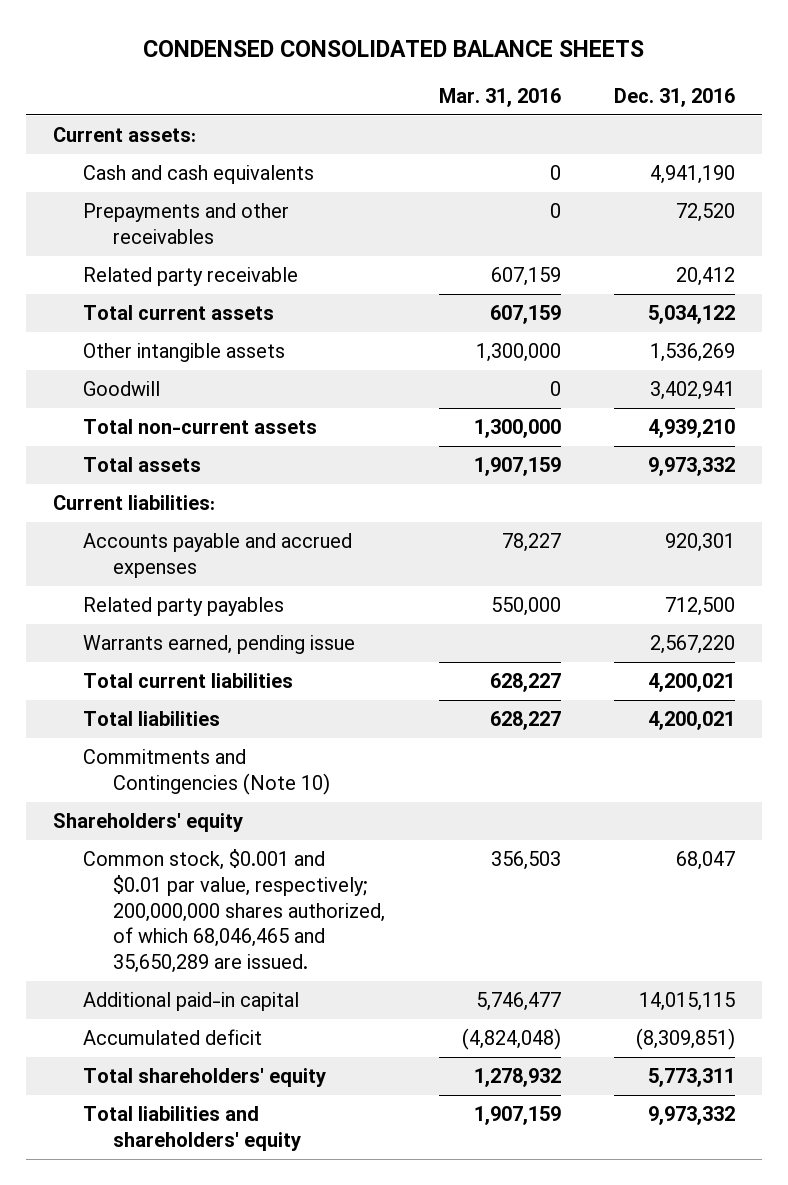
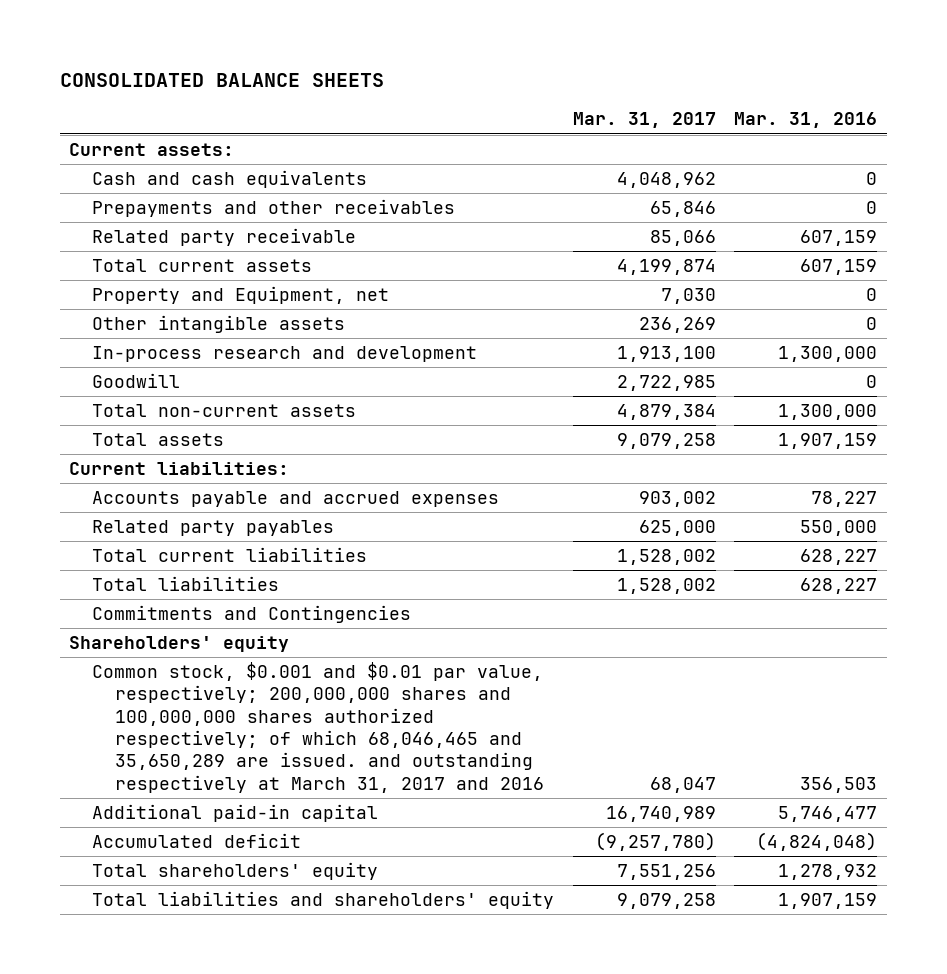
[143,39,645,57] CONDENSED CONSOLIDATED BALANCE SHEETS -> [59,73,384,88] CONSOLIDATED BALANCE SHEETS
[614,87,736,107] Dec. 31, 2016 -> none
none -> [572,112,716,129] Mar. 31, 2017
none -> [91,285,389,304] Property and Equipment, net
[475,343,561,363] 1,300,000 -> [866,316,878,330] 0
none -> [91,345,477,362] In-process research and development
[82,635,355,655] Warrants earned, pending issue -> none
[82,749,330,795] Commitments and Contingencies (Note 10) -> [91,604,411,623] Commitments and Contingencies
[82,849,385,974] Common stock, $0.001 and $0.01 par value, respectively; 200,000,000 shares authorized, of which 68,046,465 and 35,650,289 are issued. -> [91,661,544,793] Common stock, $0.001 and $0.01 par value, respectively; 200,000,000 shares and 100,000,000 shares authorized respectively; of which 68,046,465 and 35,650,289 are issued. and outstanding respectively at March 31, 2017 and 2016

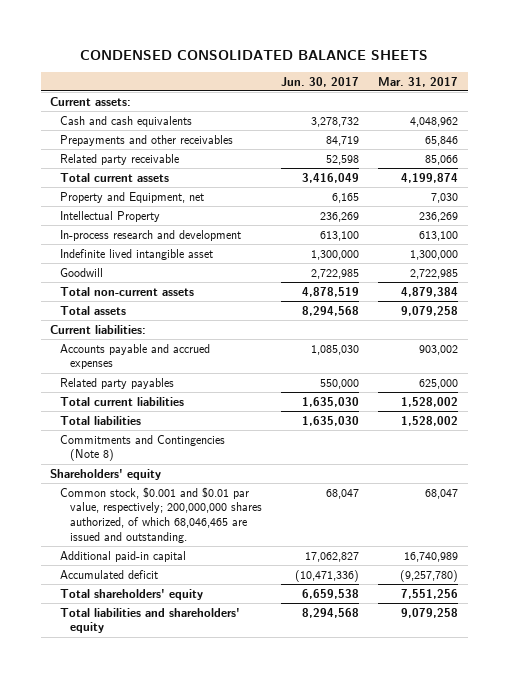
[59,73,384,88] CONSOLIDATED BALANCE SHEETS -> [80,49,429,60] CONDENSED CONSOLIDATED BALANCE SHEETS
[734,112,878,129] Mar. 31, 2016 -> none
none -> [281,76,360,87] Jun. 30, 2017
[91,314,345,333] Other intangible assets -> [59,210,160,222] Intellectual Property
[616,345,716,362] 1,913,100 -> [419,230,459,241] 613,100
none -> [59,248,213,260] Indefinite lived intangible asset
[91,604,411,623] Commitments and Contingencies -> [59,434,225,462] Commitments and Contingencies (Note 8)
[91,661,544,793] Common stock, $0.001 and $0.01 par value, respectively; 200,000,000 shares and 100,000,000 shares authorized respectively; of which 68,046,465 and 35,650,289 are issued. and outstanding respectively at March 31, 2017 and 2016 -> [59,486,262,543] Common stock, $0.001 and $0.01 par value, respectively; 200,000,000 shares authorized, of which 68,046,465 are issued and outstanding.

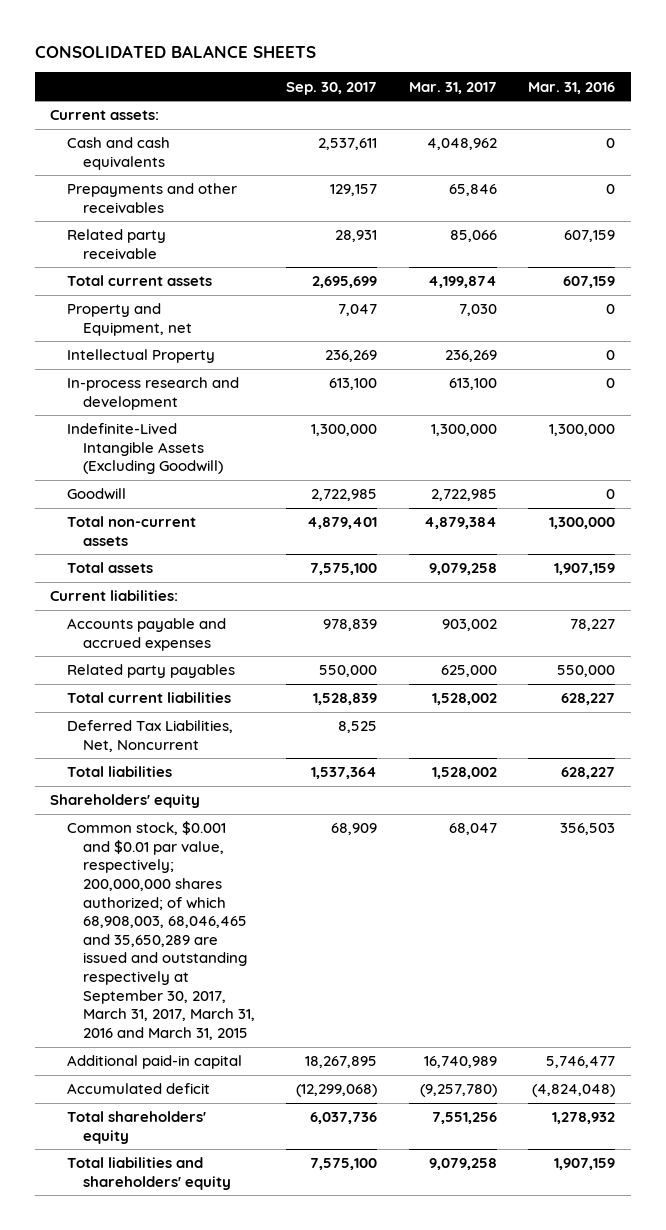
[80,49,429,60] CONDENSED CONSOLIDATED BALANCE SHEETS -> [34,44,316,58] CONSOLIDATED BALANCE SHEETS
[281,76,360,87] Jun. 30, 2017 -> none
none -> [286,81,378,95] Sep. 30, 2017
none -> [528,81,616,94] Mar. 31, 2016
[59,248,213,260] Indefinite lived intangible asset -> [66,423,223,475] Indefinite-Lived Intangible Assets (Excluding Goodwill)
none -> [66,720,233,752] Deferred Tax Liabilities, Net, Noncurrent
[59,434,225,462] Commitments and Contingencies (Note 8) -> none
[59,486,262,543] Common stock, $0.001 and $0.01 par value, respectively; 200,000,000 shares authorized, of which 68,046,465 are issued and outstanding. -> [66,821,255,1040] Common stock, $0.001 and $0.01 par value, respectively; 200,000,000 shares authorized; of which 68,908,003, 68,046,465 and 35,650,289 are issued and outstanding respectively at September 30, 2017, March 31, 2017, March 31, 2016 and March 31, 2015

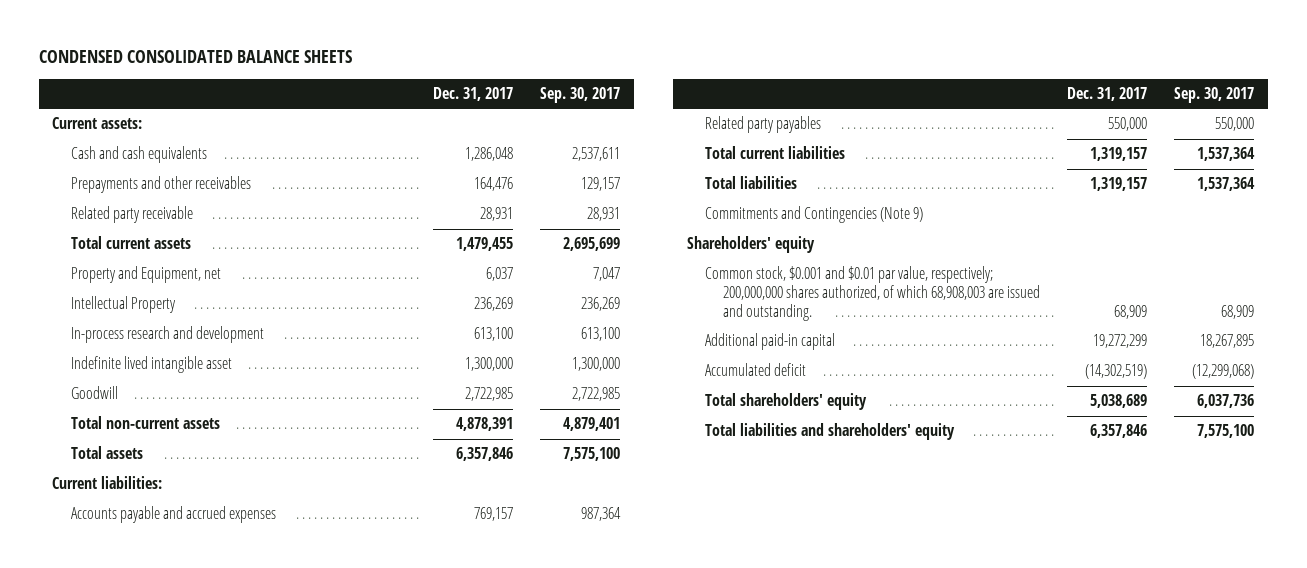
[34,44,316,58] CONSOLIDATED BALANCE SHEETS -> [38,50,352,64] CONDENSED CONSOLIDATED BALANCE SHEETS
[408,81,497,94] Mar. 31, 2017 -> none
[528,81,616,94] Mar. 31, 2016 -> none
none -> [432,87,513,102] Dec. 31, 2017
[66,423,223,475] Indefinite-Lived Intangible Assets (Excluding Goodwill) -> [70,356,232,374] Indefinite lived intangible asset
[323,619,378,632] 978,839 -> [581,507,622,522] 987,364
[66,720,233,752] Deferred Tax Liabilities, Net, Noncurrent -> none
[313,693,378,706] 1,528,839 -> [1197,147,1256,162] 1,537,364
none -> [704,206,923,224] Commitments and Contingencies (Note 9)
[66,821,255,1040] Common stock, $0.001 and $0.01 par value, respectively; 200,000,000 shares authorized; of which 68,908,003, 68,046,465 and 35,650,289 are issued and outstanding respectively at September 30, 2017, March 31, 2017, March 31, 2016 and March 31, 2015 -> [704,266,1040,321] Common stock, $0.001 and $0.01 par value, respectively; 200,000,000 shares authorized, of which 68,908,003 are issued and outstanding.

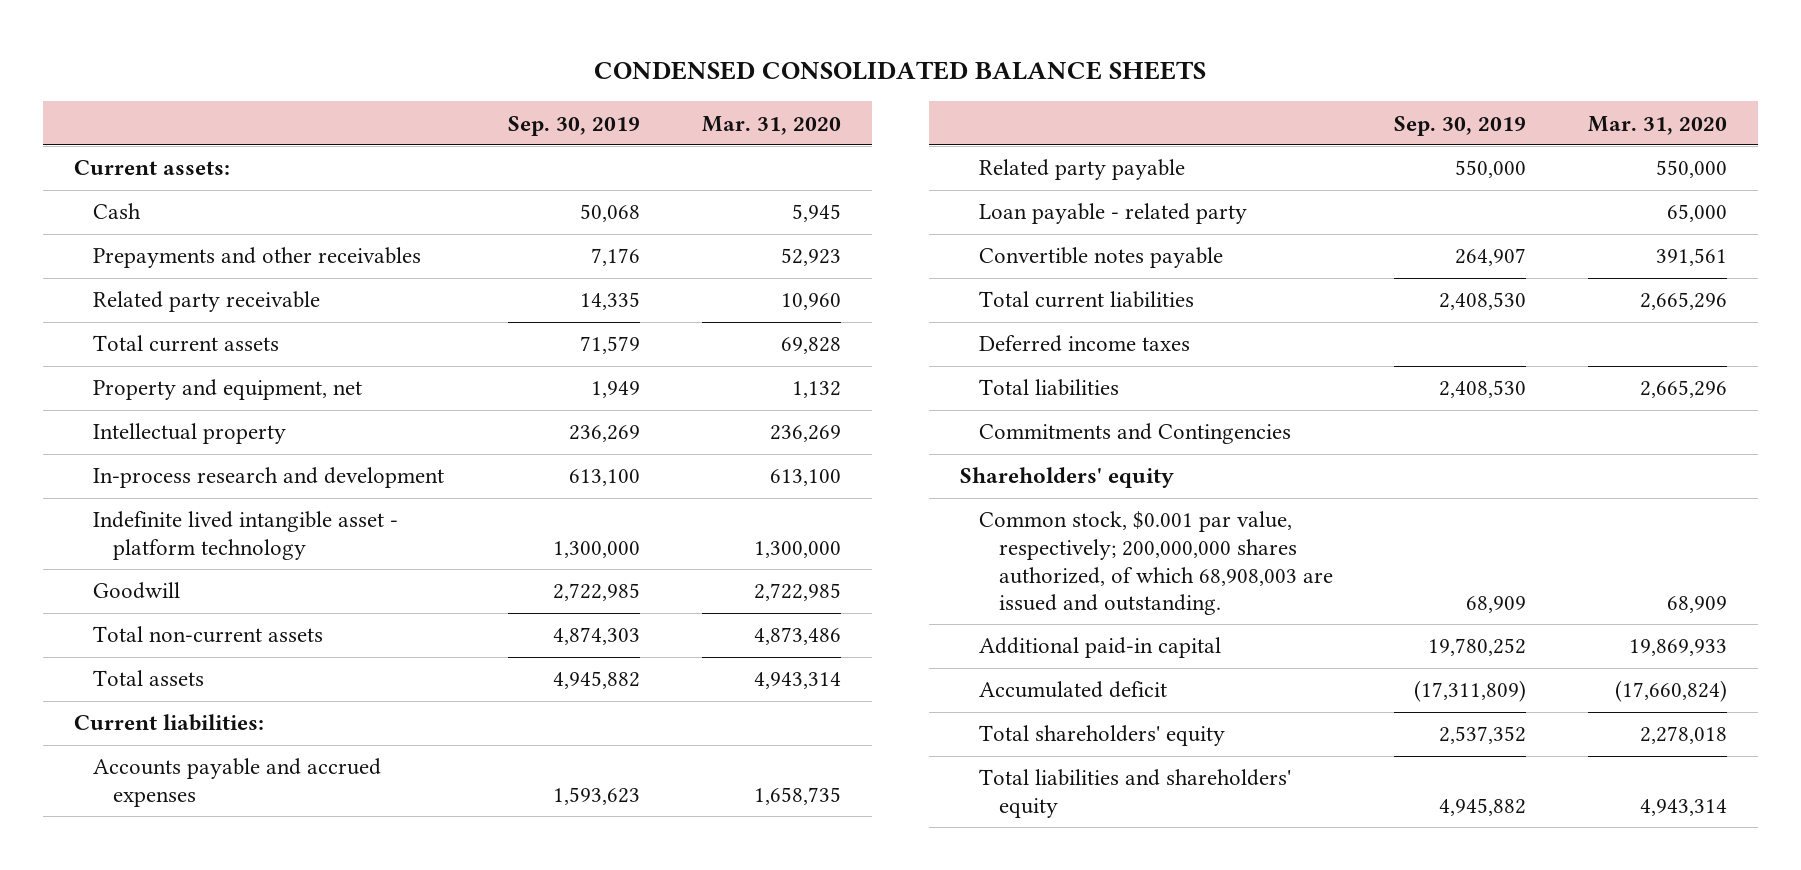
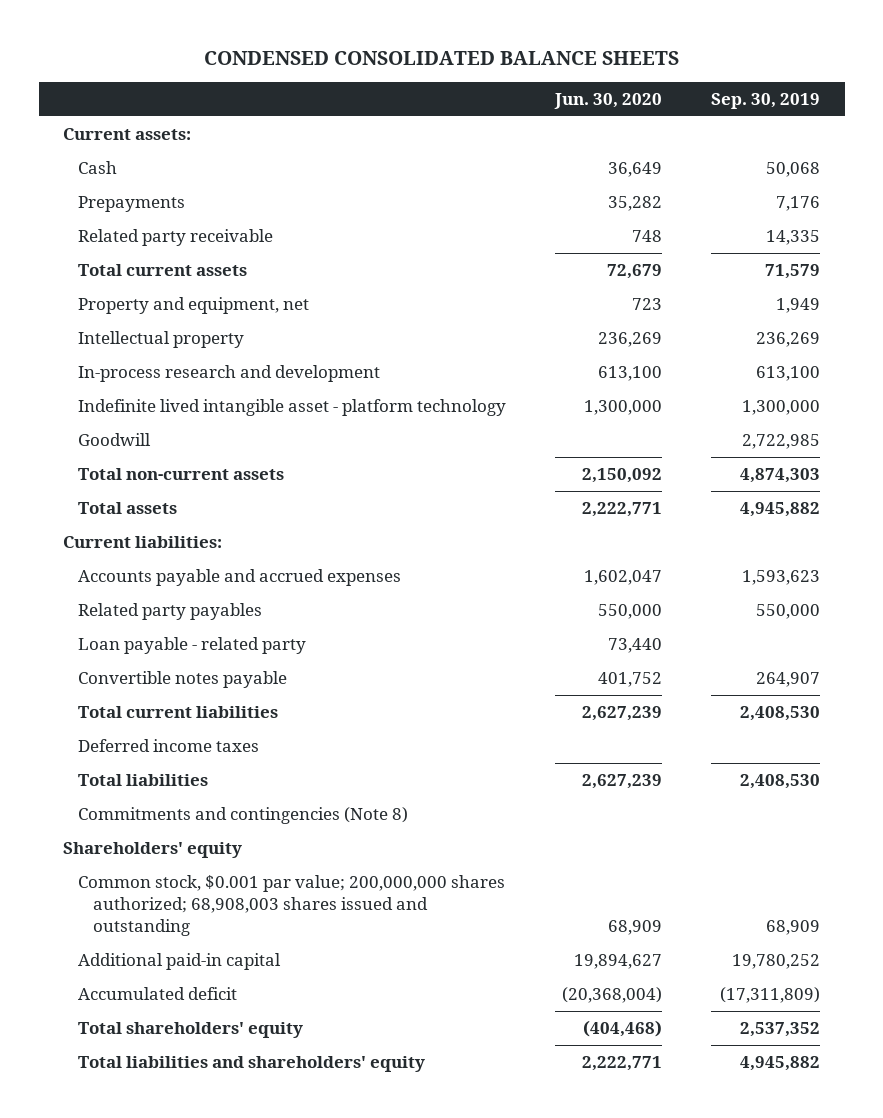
[701,115,841,135] Mar. 31, 2020 -> none
none -> [554,93,663,110] Jun. 30, 2020
[93,247,422,269] Prepayments and other receivables -> [78,195,186,212] Prepayments
[979,159,1186,181] Related party payable -> [78,602,263,620] Related party payables
[979,423,1292,445] Commitments and Contingencies -> [78,806,409,824] Commitments and contingencies (Note 8)
[979,511,1333,616] Common stock, $0.001 par value, respectively; 200,000,000 shares authorized, of which 68,908,003 are issued and outstanding. -> [78,874,506,937] Common stock, $0.001 par value; 200,000,000 shares authorized; 68,908,003 shares issued and outstanding

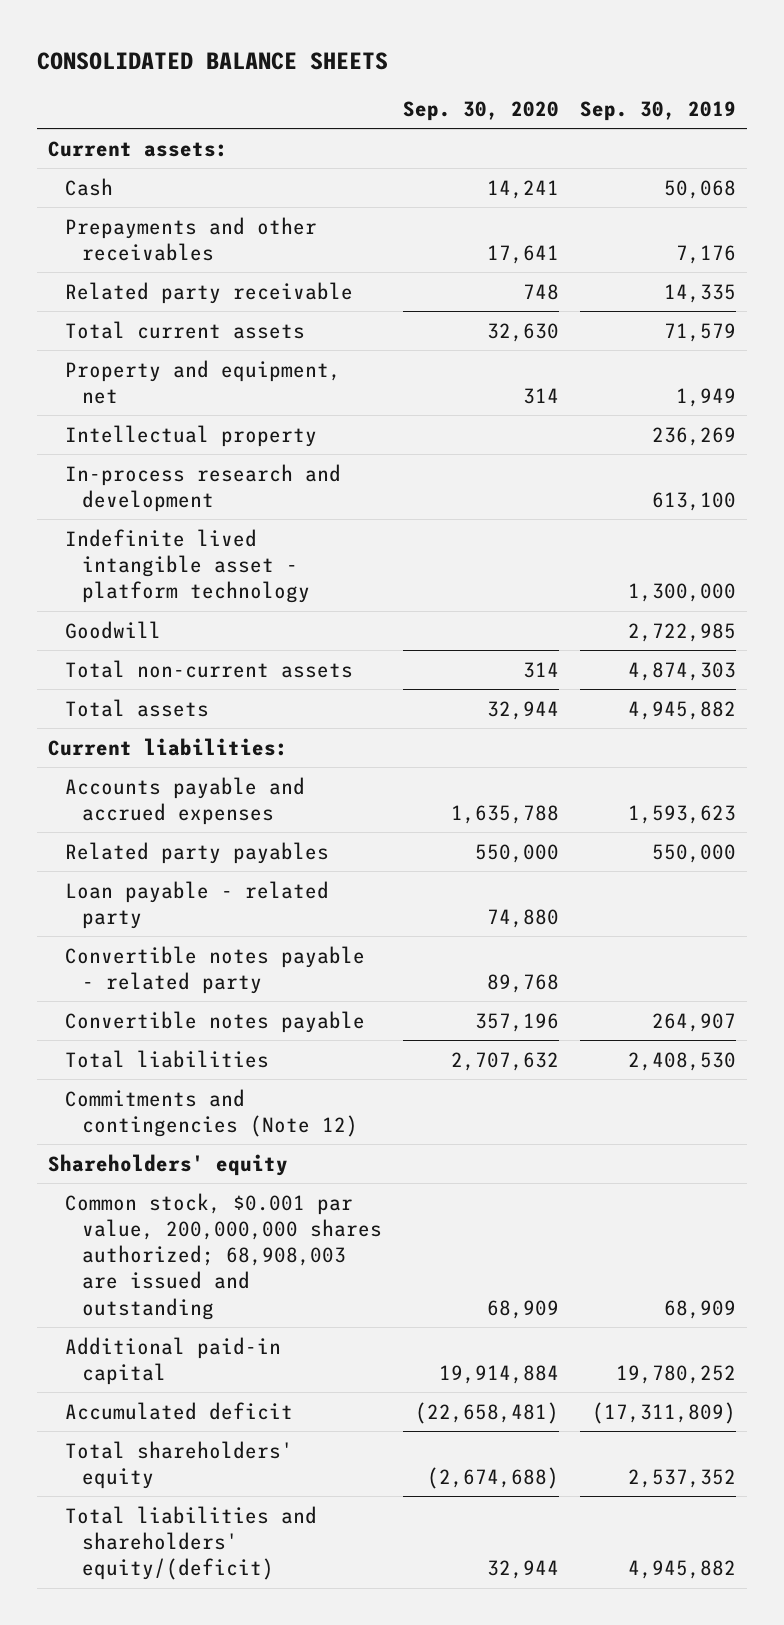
[203,51,679,66] CONDENSED CONSOLIDATED BALANCE SHEETS -> [37,51,389,70] CONSOLIDATED BALANCE SHEETS
[554,93,663,110] Jun. 30, 2020 -> none
none -> [403,100,560,121] Sep. 30, 2020
[78,195,186,212] Prepayments -> [65,216,318,261] Prepayments and other receivables
none -> [65,945,366,994] Convertible notes payable - related party
[78,705,279,718] Total current liabilities -> none
[78,738,260,752] Deferred income taxes -> none
[78,806,409,824] Commitments and contingencies (Note 8) -> [65,1088,359,1137] Commitments and contingencies (Note 12)
[78,874,506,937] Common stock, $0.001 par value; 200,000,000 shares authorized; 68,908,003 shares issued and outstanding -> [65,1192,383,1320] Common stock, $0.001 par value, 200,000,000 shares authorized; 68,908,003 are issued and outstanding
[78,1055,426,1072] Total liabilities and shareholders' equity -> [65,1505,318,1581] Total liabilities and shareholders' equity/(deficit)

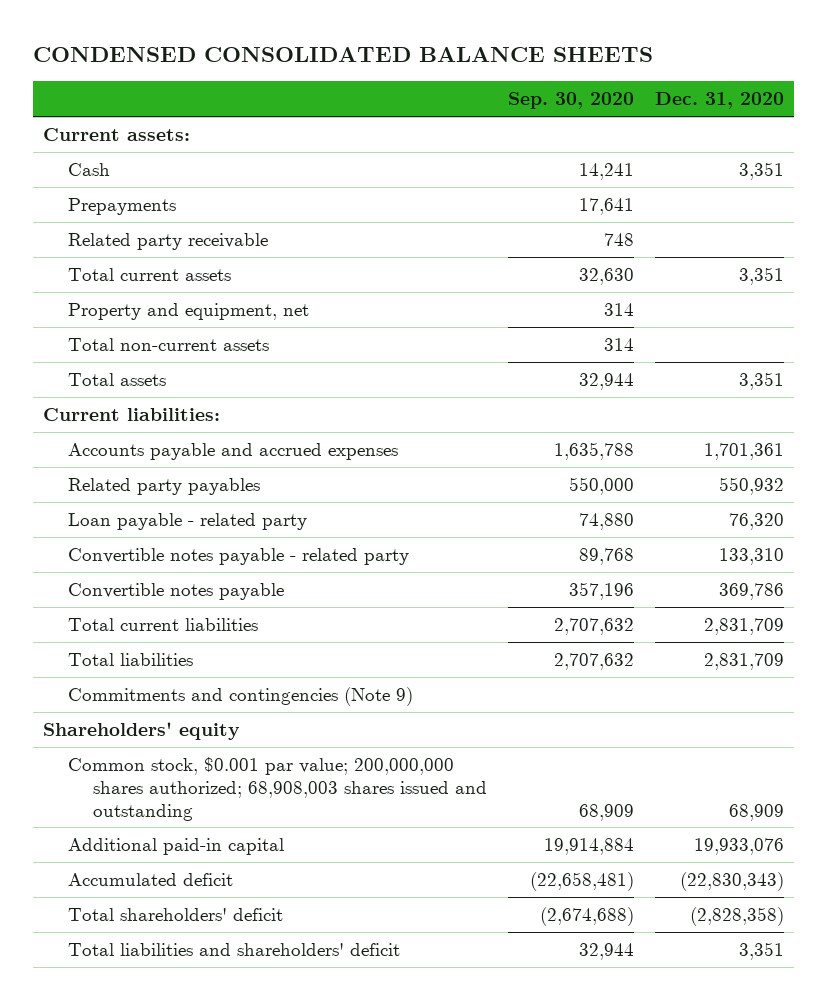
[37,51,389,70] CONSOLIDATED BALANCE SHEETS -> [32,47,653,63] CONDENSED CONSOLIDATED BALANCE SHEETS
[580,100,737,121] Sep. 30, 2019 -> none
none -> [654,92,784,110] Dec. 31, 2020
[65,216,318,261] Prepayments and other receivables -> [67,197,176,215] Prepayments
[65,424,318,447] Intellectual property -> none
[65,463,342,512] In-process research and development -> none
[65,528,311,604] Indefinite lived intangible asset - platform technology -> none
[65,620,162,639] Goodwill -> none
none -> [67,617,258,631] Total current liabilities
[65,1088,359,1137] Commitments and contingencies (Note 12) -> [67,686,413,706] Commitments and contingencies (Note 9)
[65,1192,383,1320] Common stock, $0.001 par value, 200,000,000 shares authorized; 68,908,003 are issued and outstanding -> [67,756,487,821] Common stock, $0.001 par value; 200,000,000 shares authorized; 68,908,003 shares issued and outstanding
[65,1440,294,1489] Total shareholders' equity -> [67,907,283,921] Total shareholders' deficit
[65,1505,318,1581] Total liabilities and shareholders' equity/(deficit) -> [67,942,400,956] Total liabilities and shareholders' deficit

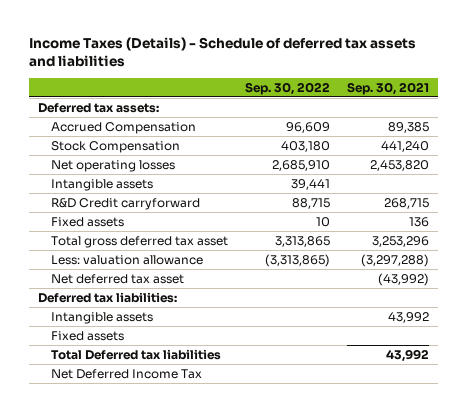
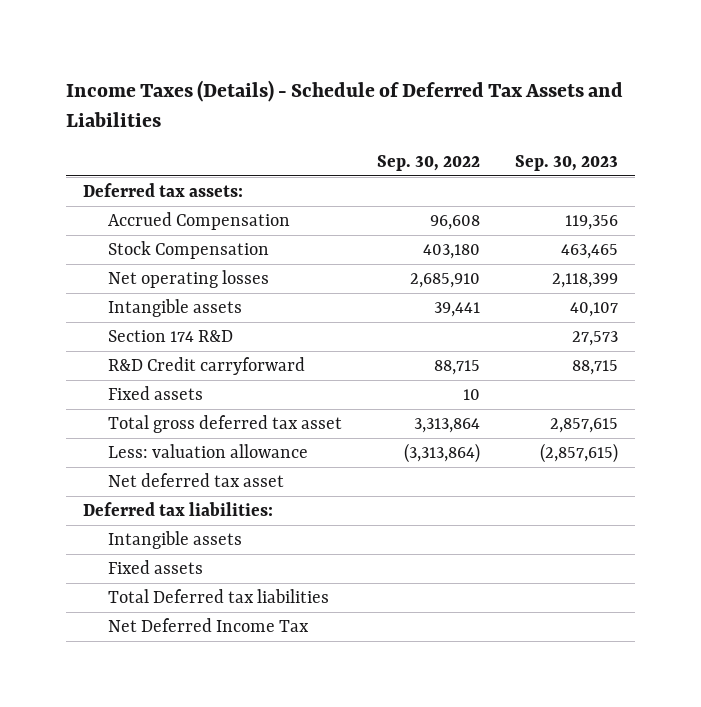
[29,36,417,68] Income Taxes (Details) - Schedule of deferred tax assets and liabilities -> [65,79,623,128] Income Taxes (Details) - Schedule of Deferred Tax Assets and Liabilities
[346,81,429,95] Sep. 30, 2021 -> none
none -> [514,155,618,172] Sep. 30, 2023
[285,121,330,133] 96,609 -> [430,214,481,230] 96,608
none -> [108,329,234,342] Section 174 R&D
[274,235,330,247] 3,313,865 -> [414,417,481,433] 3,313,864
[264,253,330,267] (3,313,865) -> [404,442,481,463] (3,313,864)

